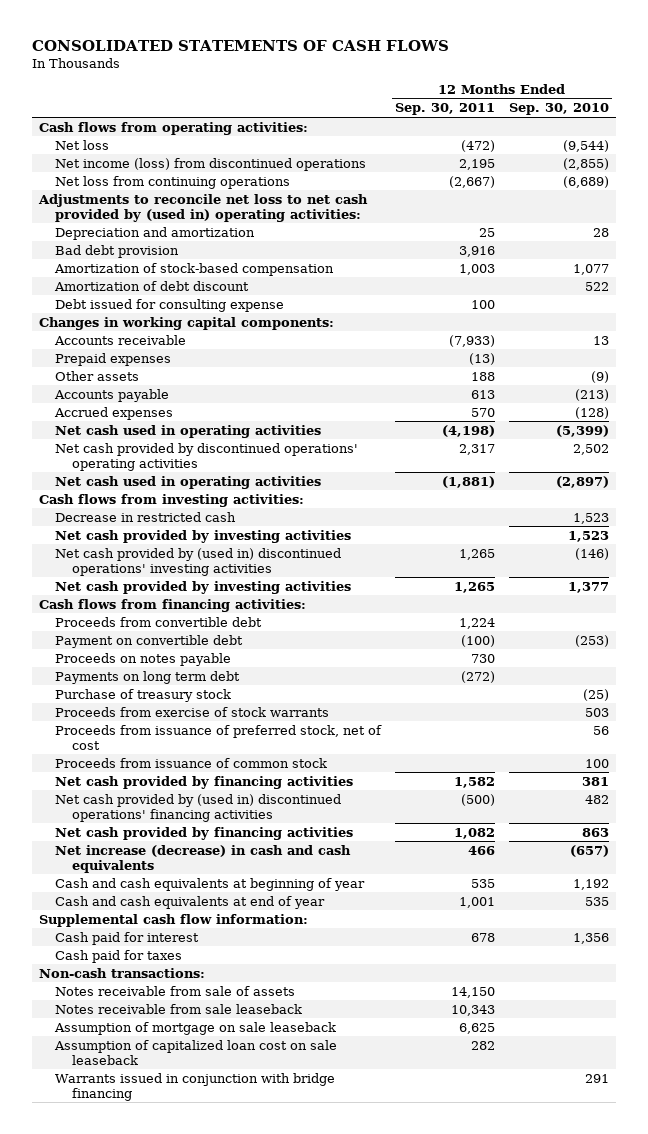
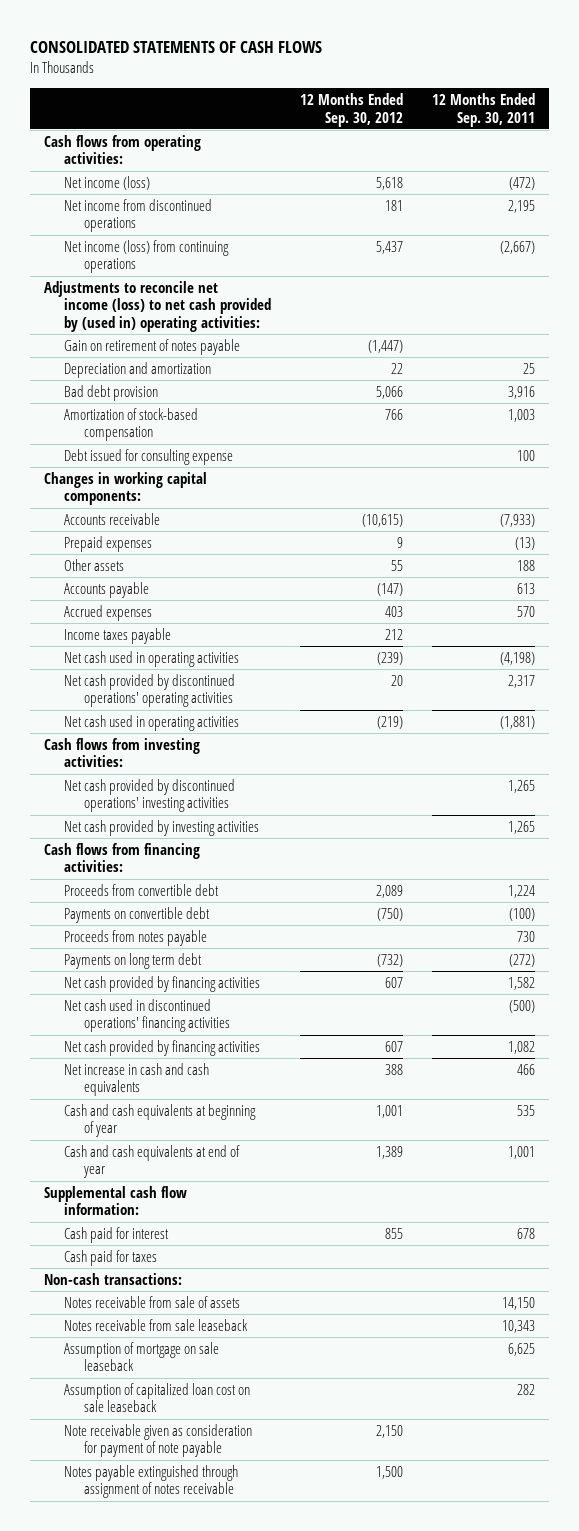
[508,103,609,116] Sep. 30, 2010 -> none
none -> [299,93,403,127] 12 Months Ended Sep. 30, 2012
[55,139,110,150] Net loss -> [63,175,150,190] Net income (loss)
[55,157,367,171] Net income (loss) from discontinued operations -> [63,198,212,233] Net income from discontinued operations
[55,175,291,189] Net loss from continuing operations -> [63,239,229,274] Net income (loss) from continuing operations
[37,193,368,222] Adjustments to reconcile net loss to net cash provided by (used in) operating activities: -> [44,280,271,332] Adjustments to reconcile net income (loss) to net cash provided by (used in) operating activities:
none -> [63,338,240,355] Gain on retirement of notes payable
[54,280,250,291] Amortization of debt discount -> none
none -> [63,627,171,644] Income taxes payable
[55,511,237,522] Decrease in restricted cash -> none
[55,529,352,543] Net cash provided by investing activities -> none
[55,547,342,576] Net cash provided by (used in) discontinued operations' investing activities -> [63,778,235,813] Net cash provided by discontinued operations' investing activities
[55,634,244,648] Payment on convertible debt -> [63,906,210,923] Payments on convertible debt
[55,652,232,666] Proceeds on notes payable -> [63,929,207,946] Proceeds from notes payable
[55,688,232,702] Purchase of treasury stock -> none
[55,706,330,717] Proceeds from exercise of stock warrants -> none
[55,724,383,750] Proceeds from issuance of preferred stock, net of cost -> none
[55,757,328,768] Proceeds from issuance of common stock -> none
[55,793,342,822] Net cash provided by (used in) discontinued operations' financing activities -> [63,998,230,1033] Net cash used in discontinued operations' financing activities
[55,844,352,873] Net increase (decrease) in cash and cash equivalents -> [63,1062,209,1097] Net increase in cash and cash equivalents
[55,1072,336,1101] Warrants issued in conjunction with bridge financing -> none
none -> [63,1423,252,1458] Note receivable given as consideration for payment of note payable
none -> [63,1464,238,1499] Notes payable extinguished through assignment of notes receivable

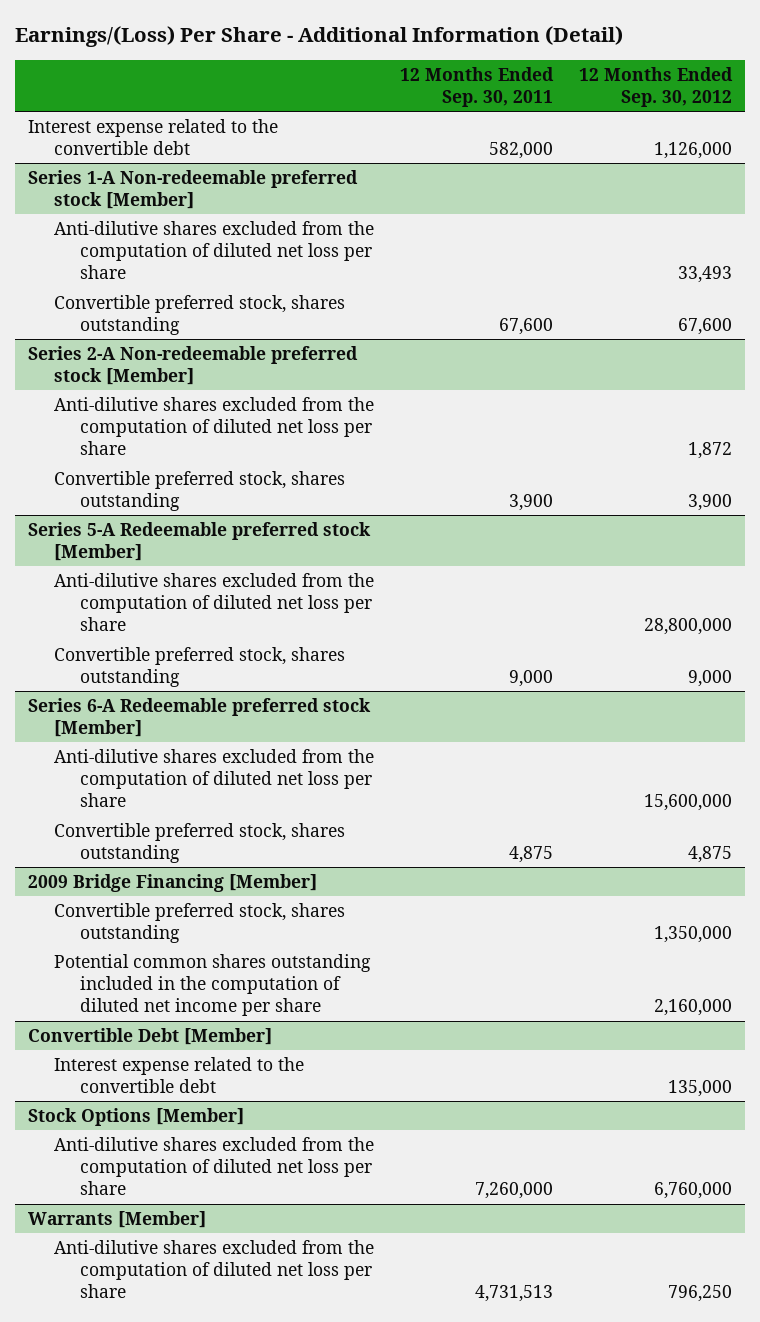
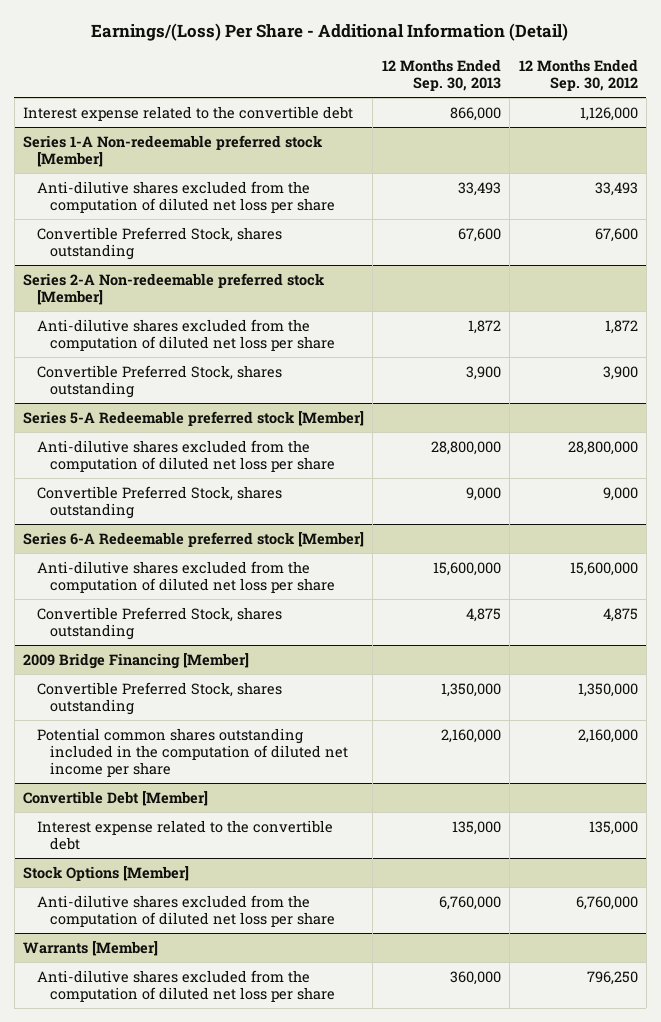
[399,66,554,107] 12 Months Ended Sep. 30, 2011 -> none
none -> [381,59,501,92] 12 Months Ended Sep. 30, 2013
[53,294,345,336] Convertible preferred stock, shares outstanding -> [36,226,282,260] Convertible Preferred Stock, shares outstanding
[53,470,345,512] Convertible preferred stock, shares outstanding -> [36,364,282,398] Convertible Preferred Stock, shares outstanding
[53,646,345,688] Convertible preferred stock, shares outstanding -> [36,485,282,519] Convertible Preferred Stock, shares outstanding
[53,822,345,864] Convertible preferred stock, shares outstanding -> [36,606,282,640] Convertible Preferred Stock, shares outstanding
[53,902,345,944] Convertible preferred stock, shares outstanding -> [36,681,282,715] Convertible Preferred Stock, shares outstanding

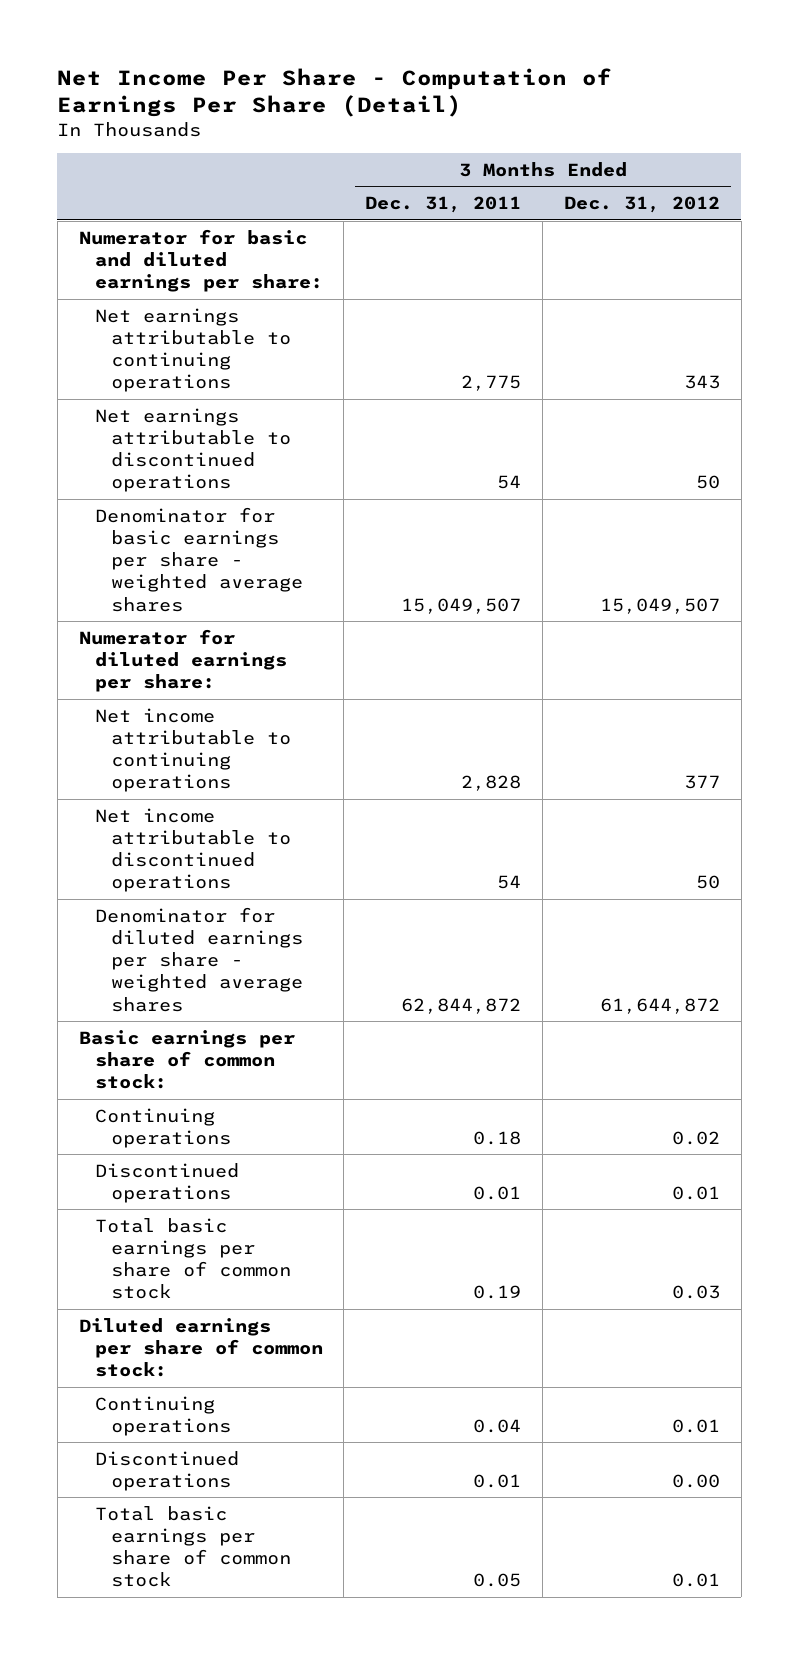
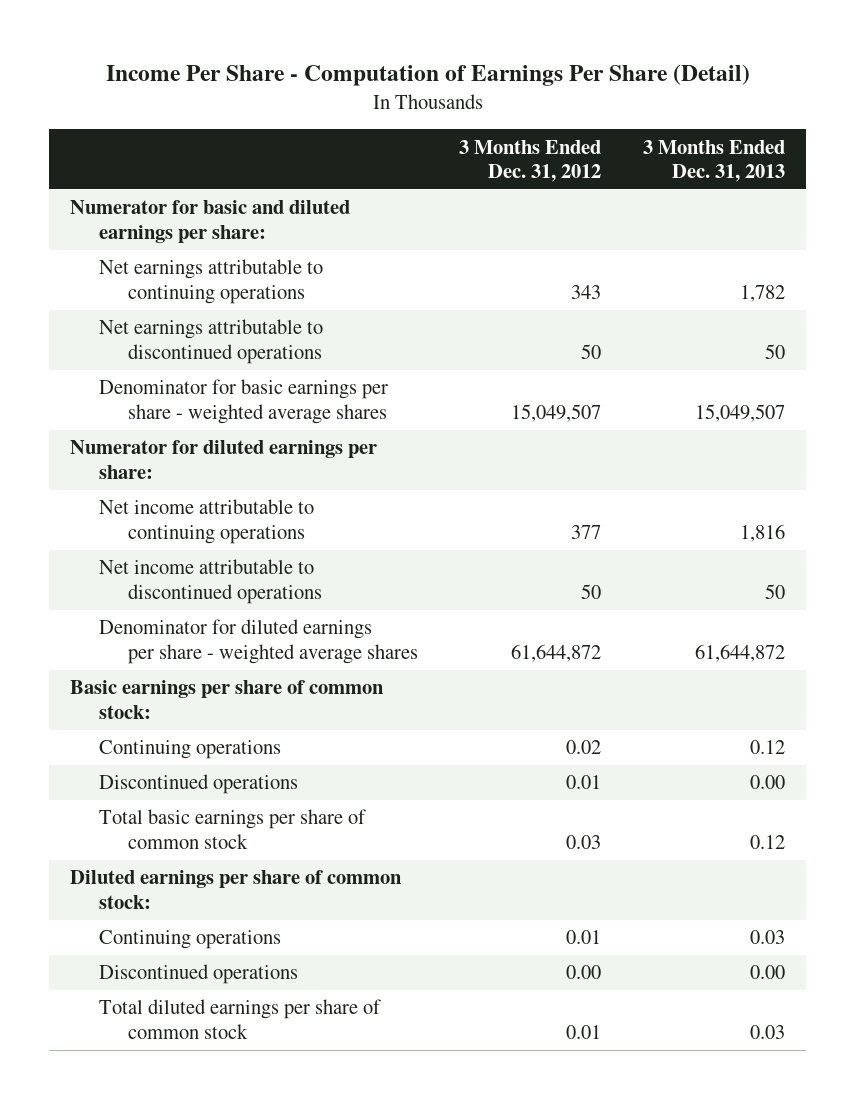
[57,67,613,117] Net Income Per Share - Computation of Earnings Per Share (Detail) -> [105,63,750,86] Income Per Share - Computation of Earnings Per Share (Detail)
[365,196,522,214] Dec. 31, 2011 -> none
none -> [643,139,786,182] 3 Months Ended Dec. 31, 2013
[94,1505,291,1588] Total basic earnings per share of common stock -> [98,999,381,1039] Total diluted earnings per share of common stock

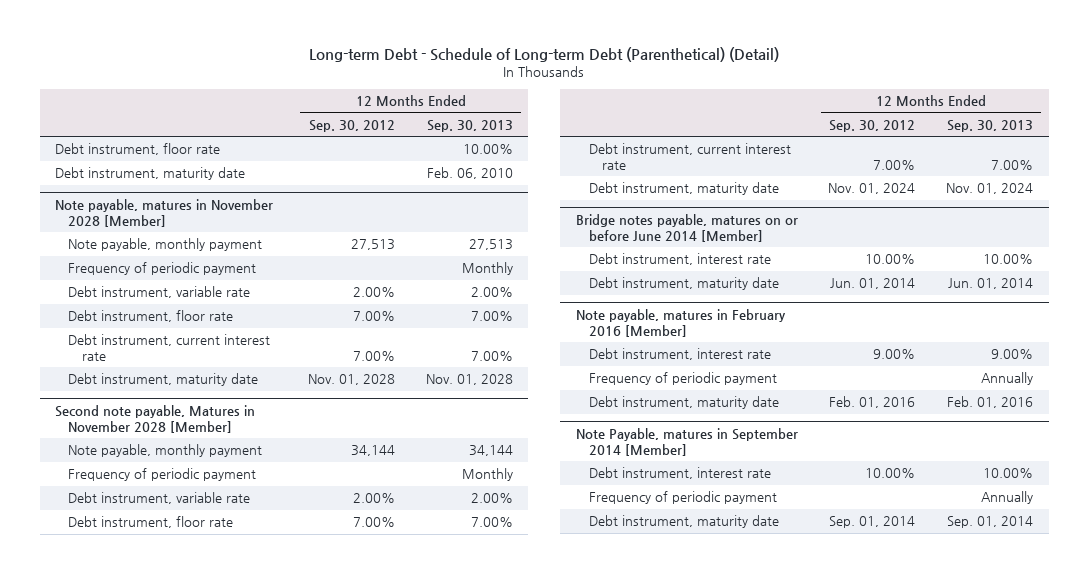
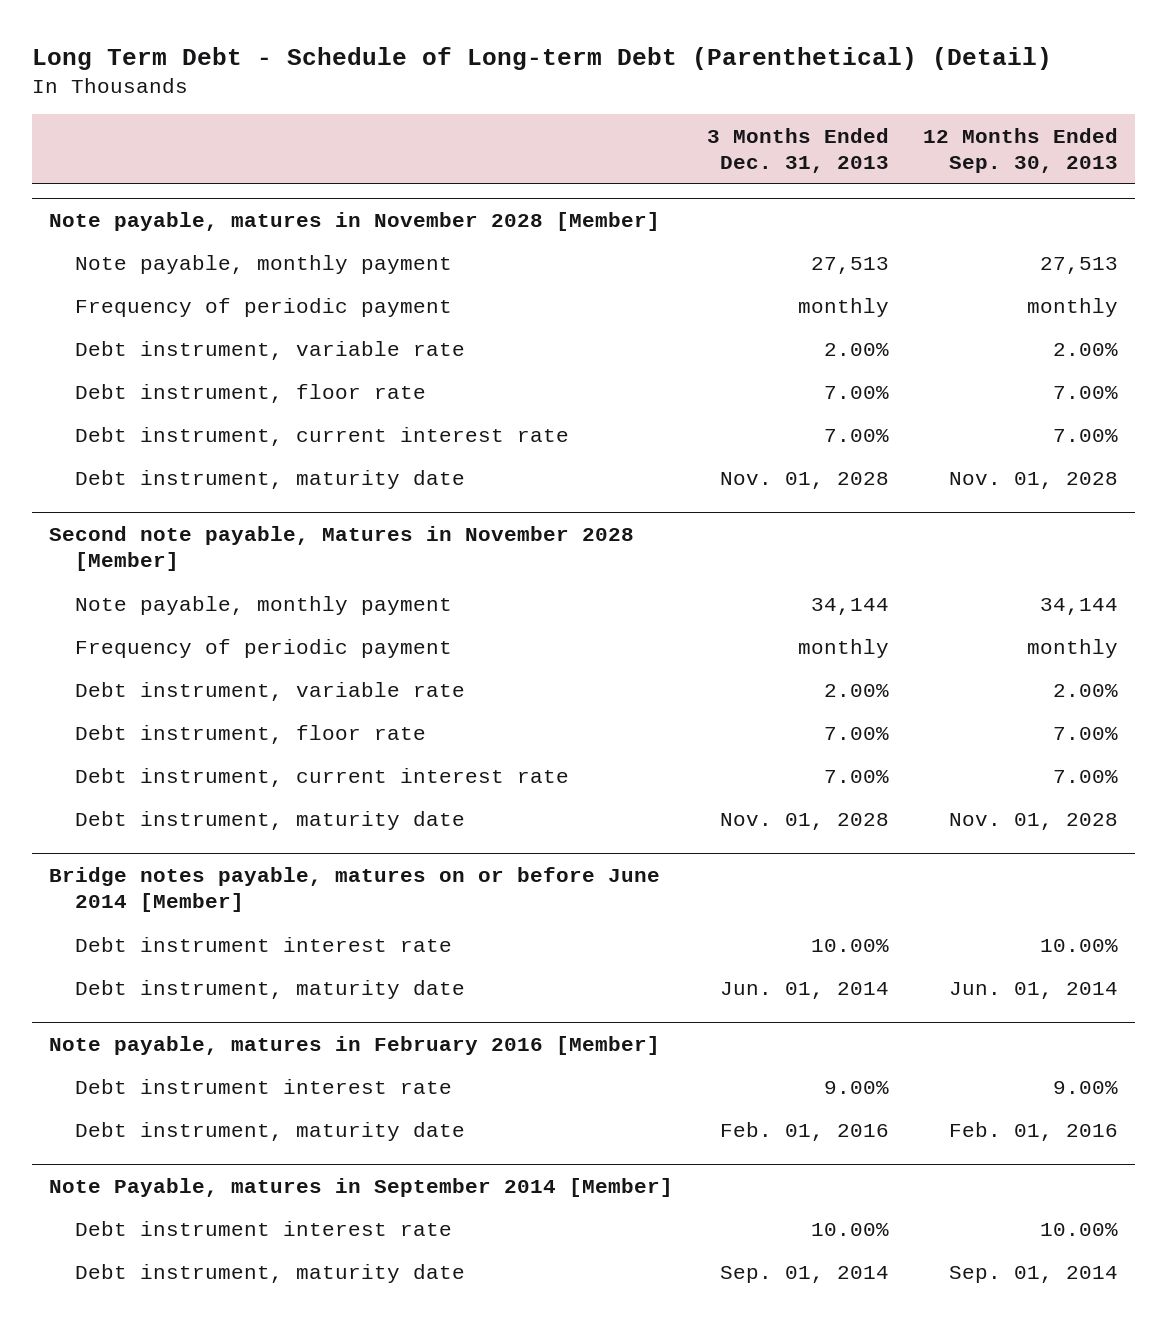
[309,47,780,63] Long-term Debt - Schedule of Long-term Debt (Parenthetical) (Detail) -> [31,46,1052,70] Long Term Debt - Schedule of Long-term Debt (Parenthetical) (Detail)
[309,119,396,132] Sep. 30, 2012 -> none
none -> [706,127,889,174] 3 Months Ended Dec. 31, 2013
[55,143,221,156] Debt instrument, floor rate -> none
[55,167,246,181] Debt instrument, maturity date -> none
[461,262,513,276] Monthly -> [1026,297,1118,317] monthly
[461,468,513,482] Monthly -> [1026,638,1118,658] monthly
[946,183,1034,195] Nov. 01, 2024 -> [948,812,1118,830] Nov. 01, 2028
[588,253,771,266] Debt instrument, interest rate -> [75,936,453,952] Debt instrument interest rate
[588,372,777,386] Frequency of periodic payment -> none
[588,348,771,361] Debt instrument, interest rate -> [75,1078,453,1094] Debt instrument interest rate
[588,491,777,505] Frequency of periodic payment -> none
[588,467,771,480] Debt instrument, interest rate -> [75,1220,453,1236] Debt instrument interest rate

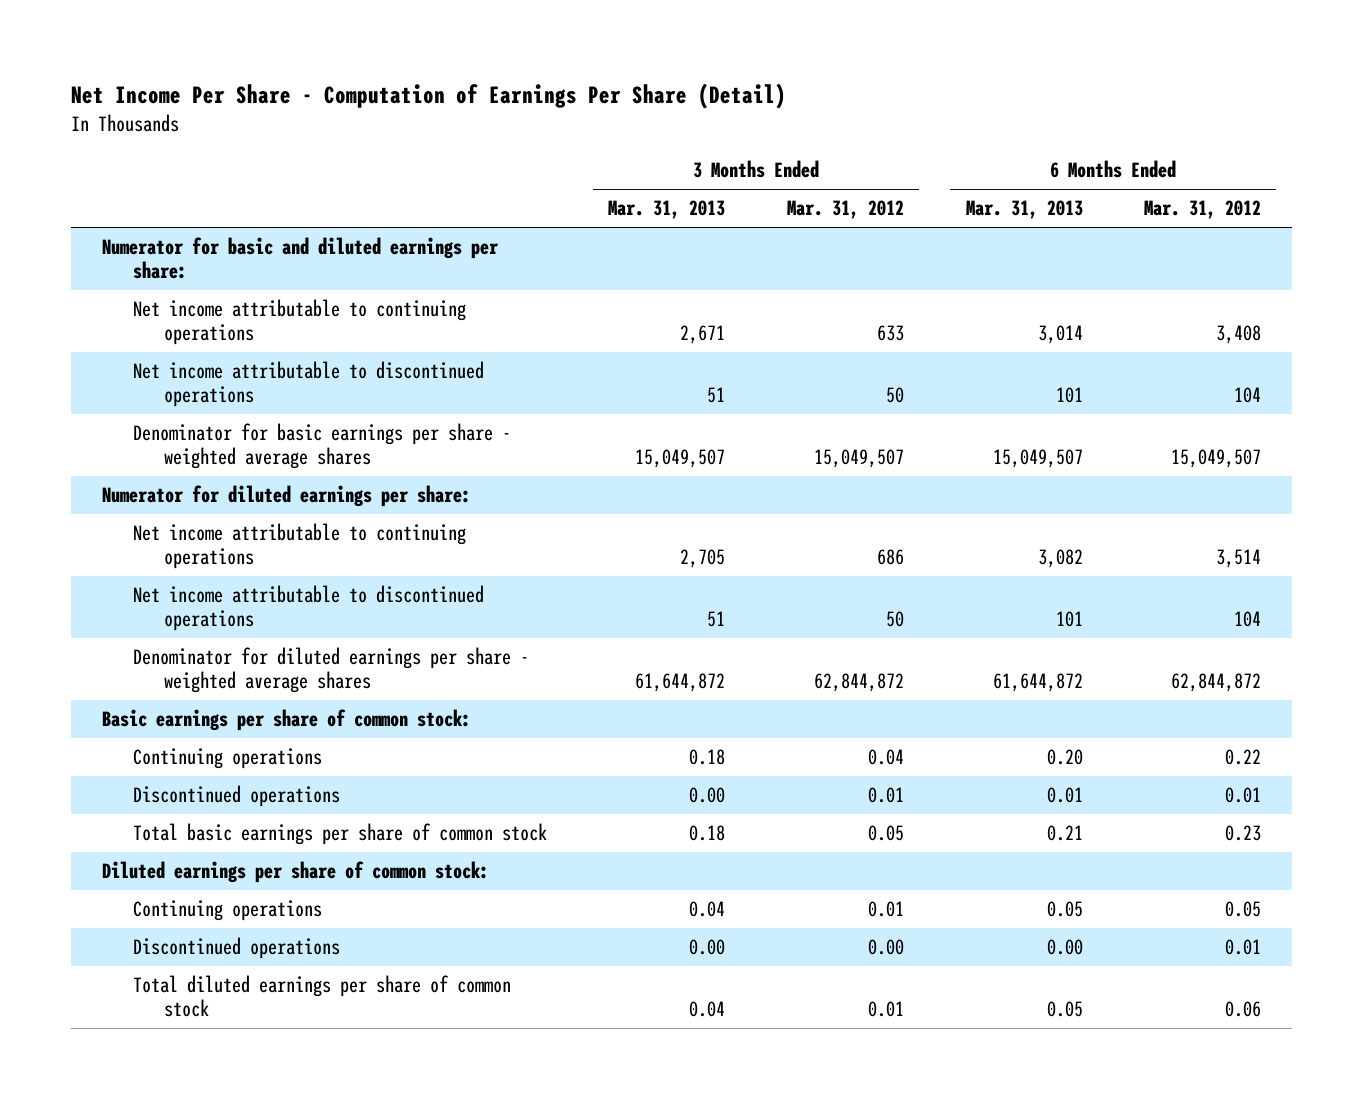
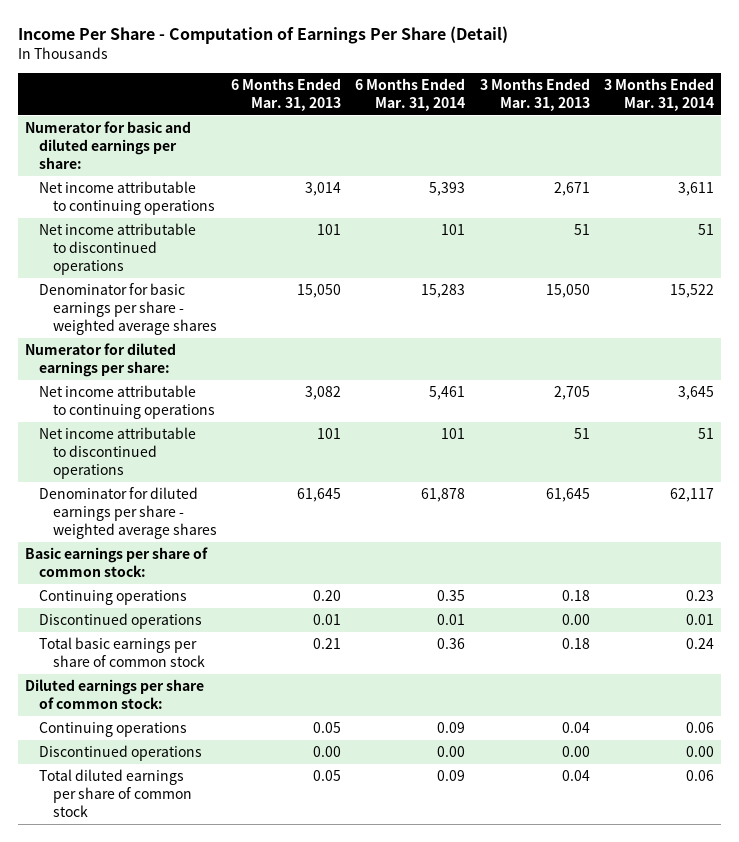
[70,82,786,109] Net Income Per Share - Computation of Earnings Per Share (Detail) -> [17,25,508,44] Income Per Share - Computation of Earnings Per Share (Detail)
[786,200,904,220] Mar. 31, 2012 -> none
[1144,200,1262,220] Mar. 31, 2012 -> none
none -> [355,77,466,111] 6 Months Ended Mar. 31, 2014
none -> [604,77,715,111] 3 Months Ended Mar. 31, 2014
[635,449,726,469] 15,049,507 -> [545,284,590,299] 15,050
[992,449,1083,469] 15,049,507 -> [296,284,341,299] 15,050
[635,673,726,693] 61,644,872 -> [545,488,590,503] 61,645
[992,673,1083,693] 61,644,872 -> [296,488,341,503] 61,645

